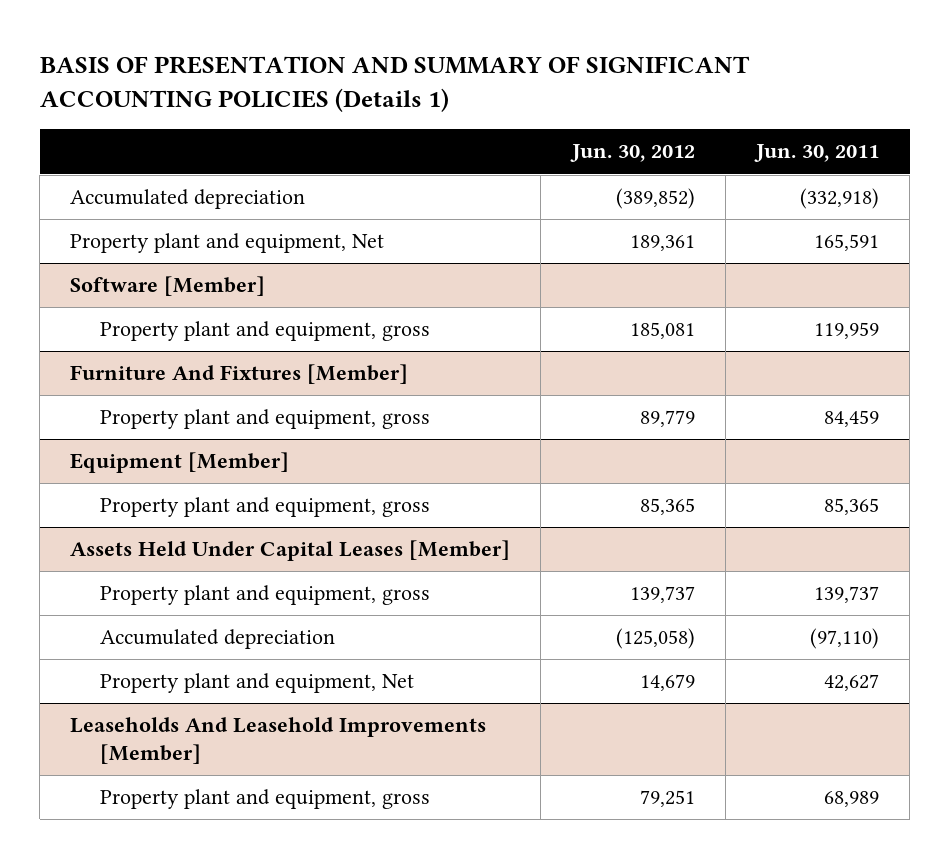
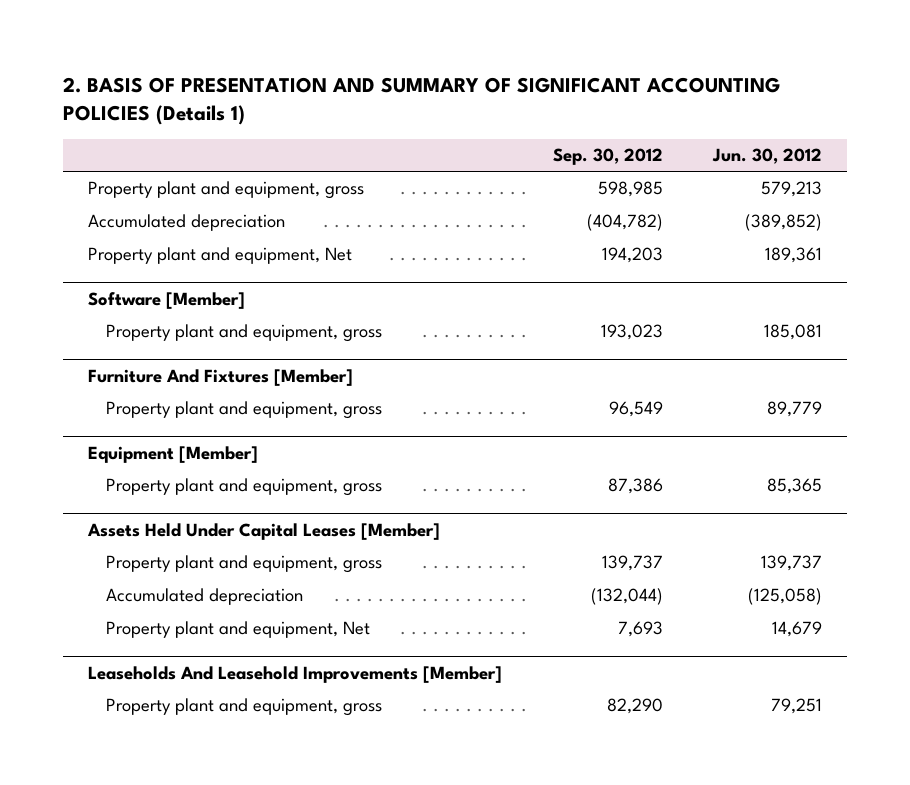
[39,56,750,113] BASIS OF PRESENTATION AND SUMMARY OF SIGNIFICANT ACCOUNTING POLICIES (Details 1) -> [63,76,781,126] 2. BASIS OF PRESENTATION AND SUMMARY OF SIGNIFICANT ACCOUNTING POLICIES (Details 1)
[753,144,879,163] Jun. 30, 2011 -> none
none -> [552,148,663,166] Sep. 30, 2012
none -> [88,181,365,200] Property plant and equipment, gross

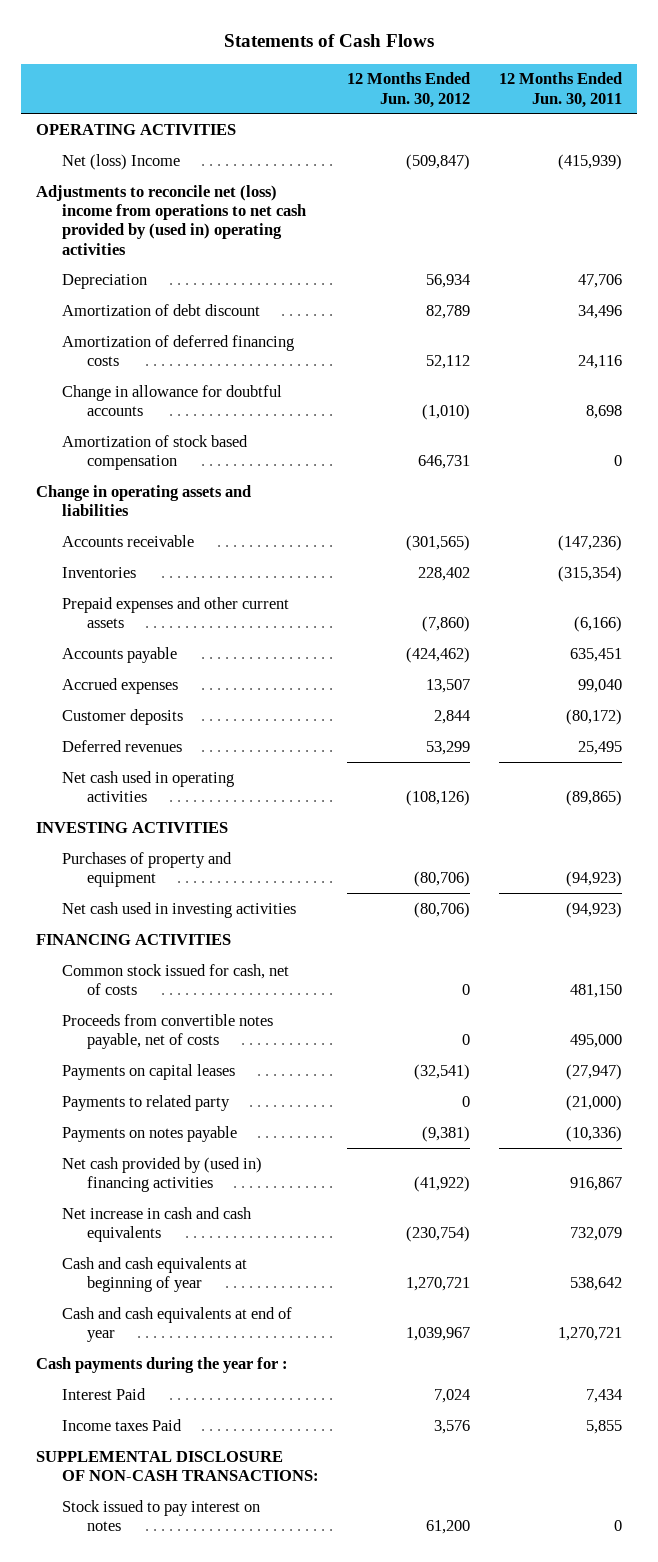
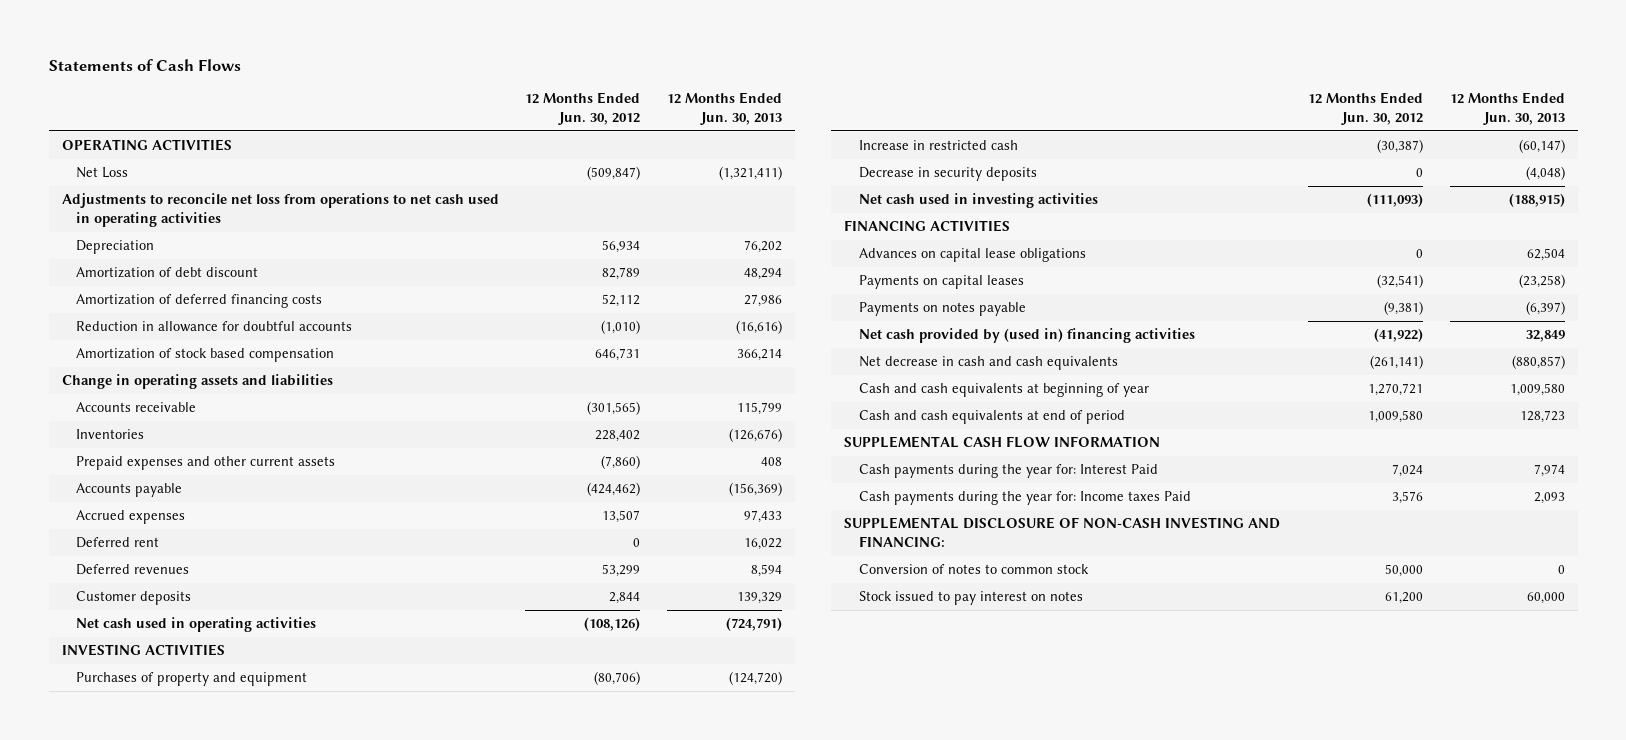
[499,72,623,108] 12 Months Ended Jun. 30, 2011 -> none
none -> [667,92,783,125] 12 Months Ended Jun. 30, 2013
[61,153,180,170] Net (loss) Income -> [76,167,129,179] Net Loss
[35,184,306,255] Adjustments to reconcile net (loss) income from operations to net cash provided by (used in) operating activities -> [61,193,499,227] Adjustments to reconcile net loss from operations to net cash used in operating activities
[61,384,282,416] Change in allowance for doubtful accounts -> [76,321,353,333] Reduction in allowance for doubtful accounts
none -> [76,537,160,549] Deferred rent
[61,708,183,725] Customer deposits -> [76,591,192,606] Customer deposits
none -> [858,140,1018,151] Increase in restricted cash
none -> [858,167,1037,182] Decrease in security deposits
[414,901,471,918] (80,706) -> [1367,193,1424,208] (111,093)
[61,963,289,995] Common stock issued for cash, net of costs -> none
[61,1013,273,1049] Proceeds from convertible notes payable, net of costs -> none
none -> [858,248,1086,263] Advances on capital lease obligations
[61,1094,230,1111] Payments to related party -> none
[61,1206,252,1242] Net increase in cash and cash equivalents -> [858,356,1118,371] Net decrease in cash and cash equivalents
[406,1225,471,1242] (230,754) -> [1370,355,1424,370] (261,141)
[35,1356,288,1373] Cash payments during the year for : -> none
[61,1306,292,1342] Cash and cash equivalents at end of year -> [858,410,1125,425] Cash and cash equivalents at end of period
[406,1326,471,1341] 1,039,967 -> [1368,410,1424,424] 1,009,580
none -> [844,436,1161,449] SUPPLEMENTAL CASH FLOW INFORMATION
[61,1387,146,1400] Interest Paid -> [858,464,1158,479] Cash payments during the year for: Interest Paid
[61,1418,182,1431] Income taxes Paid -> [858,491,1191,506] Cash payments during the year for: Income taxes Paid
[35,1450,319,1481] SUPPLEMENTAL DISCLOSURE OF NON-CASH TRANSACTIONS: -> [844,517,1281,547] SUPPLEMENTAL DISCLOSURE OF NON-CASH INVESTING AND FINANCING:
none -> [858,564,1089,575] Conversion of notes to common stock

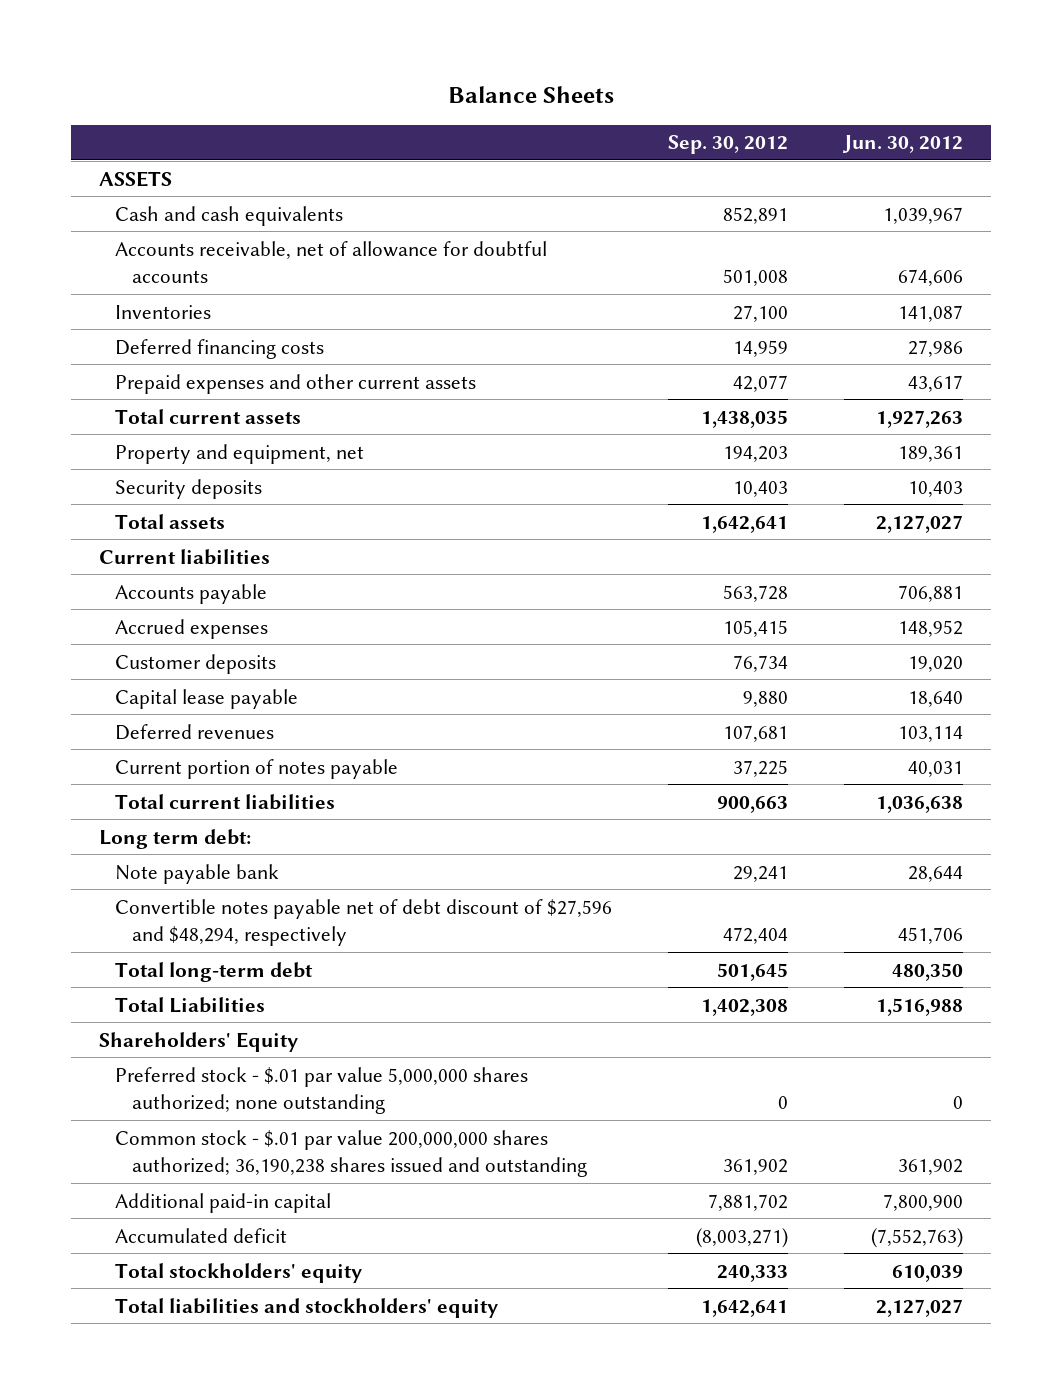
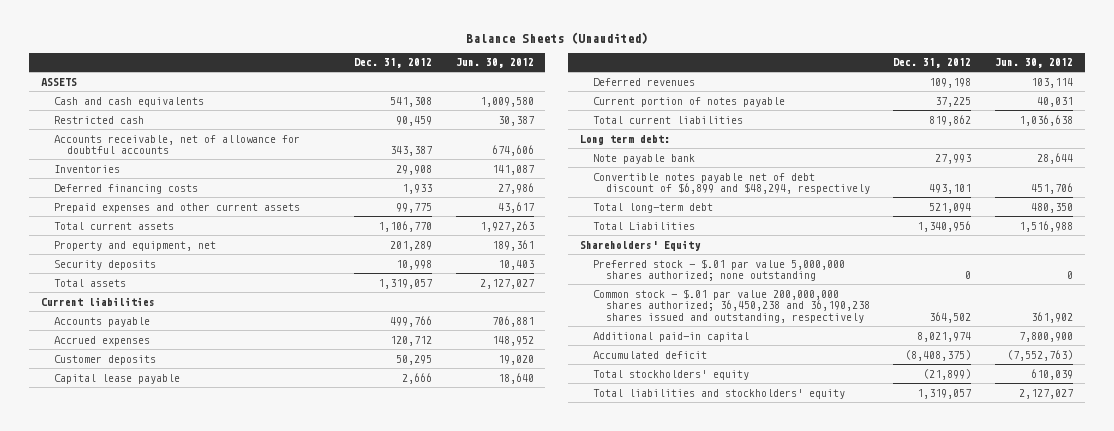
[447,86,614,104] Balance Sheets -> [465,32,648,45] Balance Sheets (Unaudited)
[668,135,789,155] Sep. 30, 2012 -> none
none -> [354,58,433,69] Dec. 31, 2012
[883,206,964,224] 1,039,967 -> [479,96,534,107] 1,009,580
none -> [53,115,144,124] Restricted cash
[115,898,613,946] Convertible notes payable net of debt discount of $27,596 and $48,294, respectively -> [592,172,870,195] Convertible notes payable net of debt discount of $6,899 and $48,294, respectively
[115,1129,587,1177] Common stock - $.01 par value 200,000,000 shares authorized; 36,190,238 shares issued and outstanding -> [592,288,870,323] Common stock - $.01 par value 200,000,000 shares authorized; 36,450,238 and 36,190,238 shares issued and outstanding, respectively

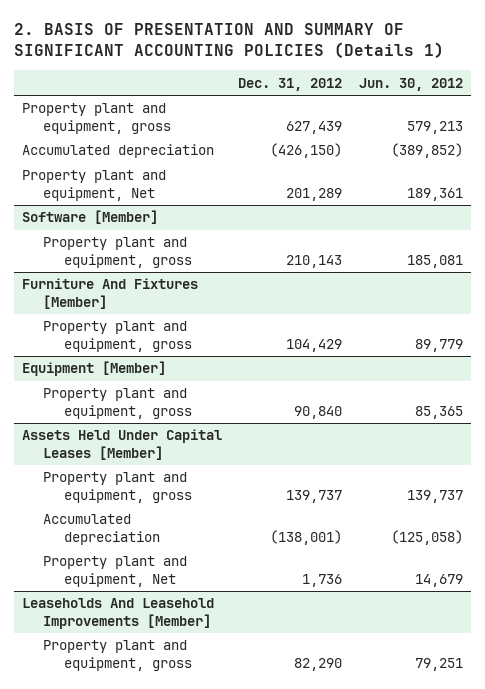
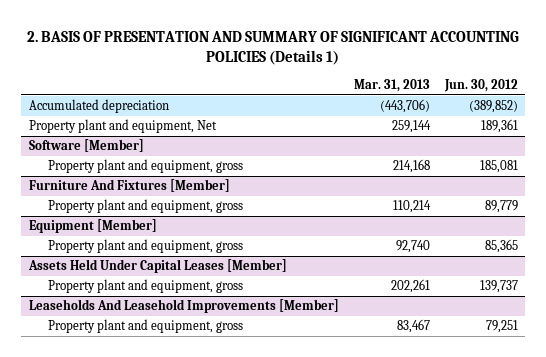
[238,77,343,91] Dec. 31, 2012 -> none
none -> [353,79,430,93] Mar. 31, 2013
[21,103,171,134] Property plant and equipment, gross -> none
[42,514,160,545] Accumulated depreciation -> none
[42,556,187,587] Property plant and equipment, Net -> none

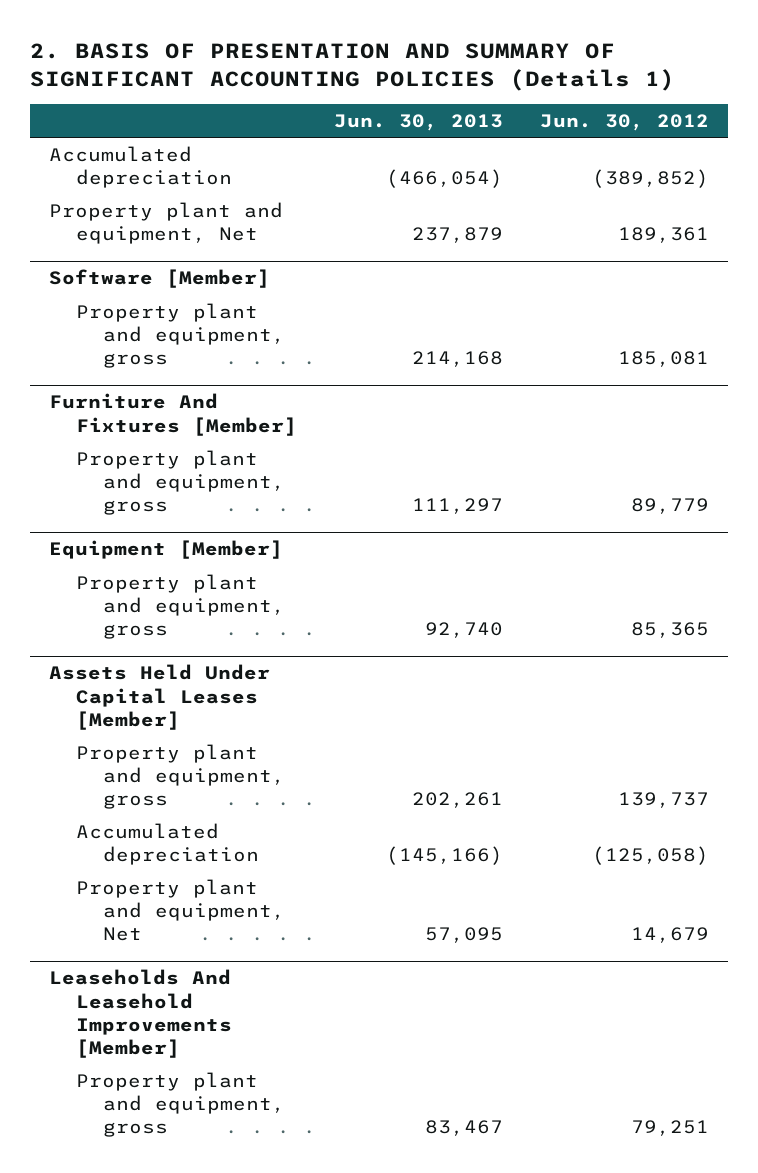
[353,79,430,93] Mar. 31, 2013 -> none
none -> [334,113,504,131] Jun. 30, 2013
none -> [76,822,260,866] Accumulated depreciation
none -> [76,878,286,942] Property plant and equipment, Net

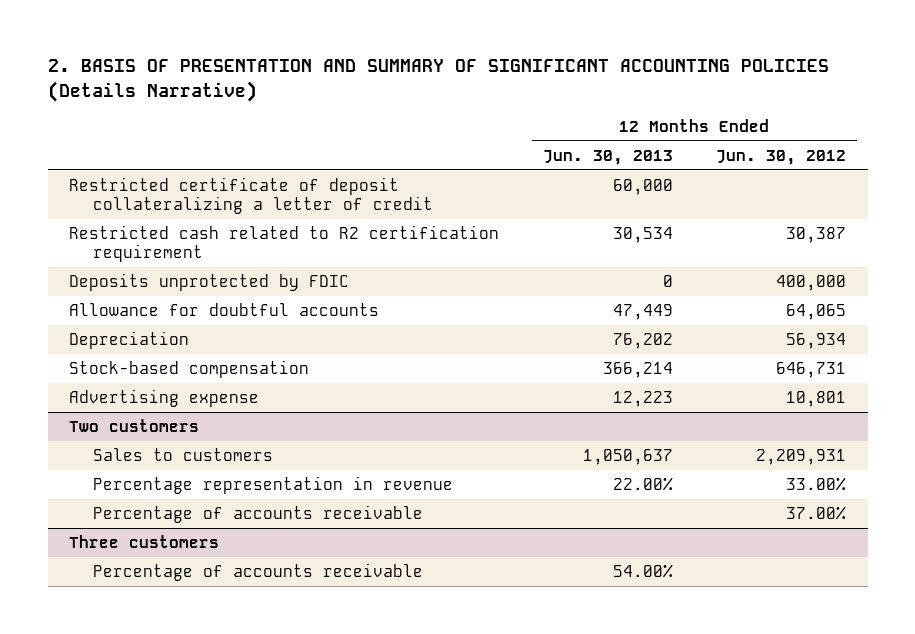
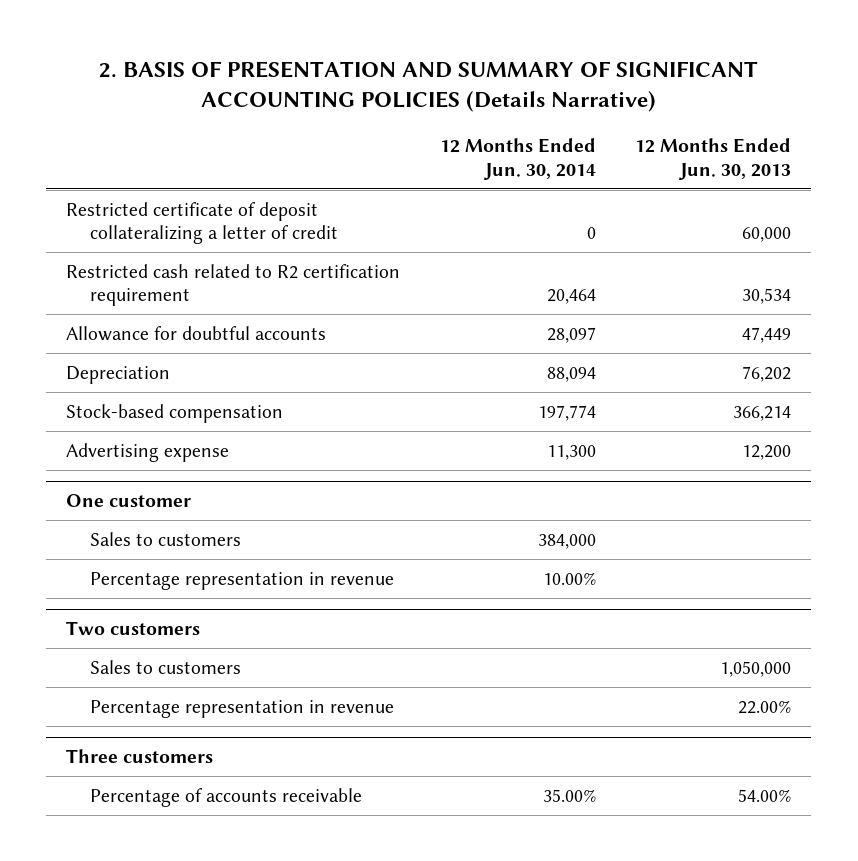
[716,149,847,165] Jun. 30, 2012 -> none
none -> [439,137,596,180] 12 Months Ended Jun. 30, 2014
[69,272,350,291] Deposits unprotected by FDIC -> none
[612,390,673,407] 12,223 -> [742,444,792,460] 12,200
none -> [66,494,192,508] One customer
none -> [90,531,242,546] Sales to customers
none -> [90,571,395,590] Percentage representation in revenue
[582,448,673,465] 1,050,637 -> [720,660,792,677] 1,050,000
[92,504,423,523] Percentage of accounts receivable -> none

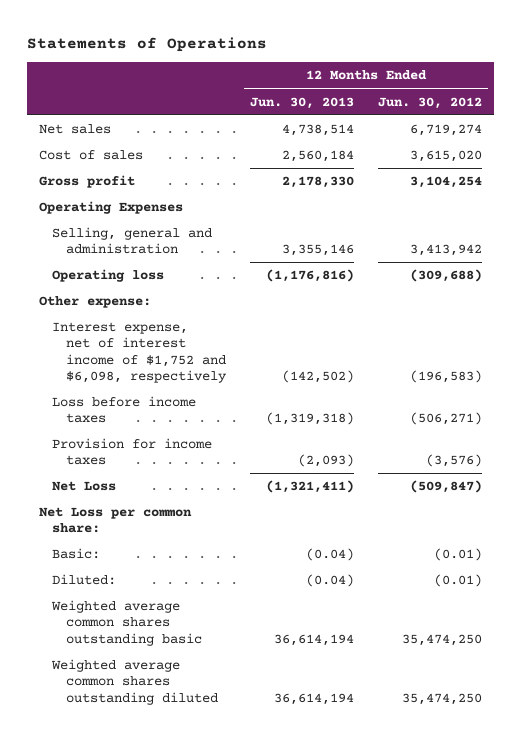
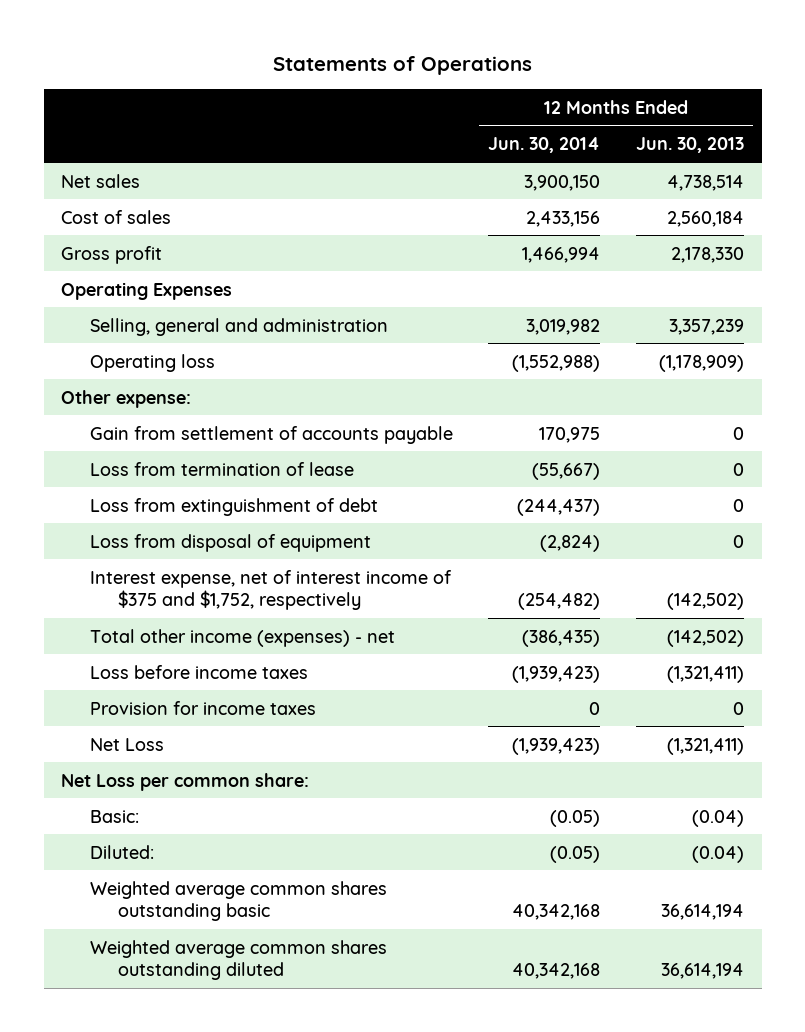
[377,96,482,109] Jun. 30, 2012 -> none
none -> [488,137,601,154] Jun. 30, 2014
[281,244,354,257] 3,355,146 -> [668,318,744,335] 3,357,239
[265,269,354,283] (1,176,816) -> [658,354,744,372] (1,178,909)
none -> [89,425,453,444] Gain from settlement of accounts payable
none -> [89,461,354,476] Loss from termination of lease
none -> [89,497,378,516] Loss from extinguishment of debt
none -> [89,533,371,552] Loss from disposal of equipment
[52,322,227,384] Interest expense, net of interest income of $1,752 and $6,098, respectively -> [89,569,452,611] Interest expense, net of interest income of $375 and $1,752, respectively
none -> [89,628,395,647] Total other income (expenses) - net
[265,412,354,426] (1,319,318) -> [666,665,744,683] (1,321,411)
[297,454,354,468] (2,093) -> [732,701,744,715] 0

